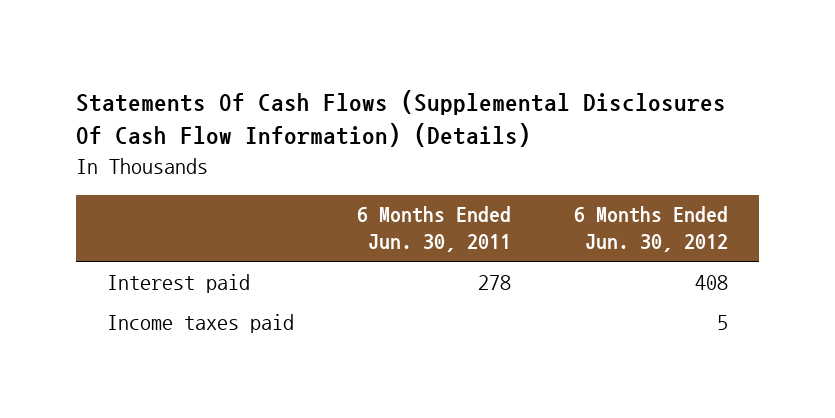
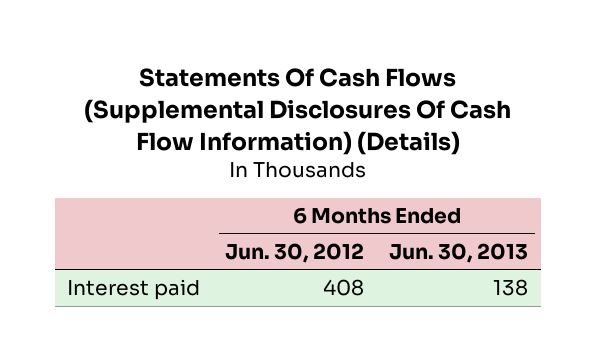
[356,206,511,253] 6 Months Ended Jun. 30, 2011 -> none
none -> [389,242,529,263] Jun. 30, 2013
[107,313,295,333] Income taxes paid -> none

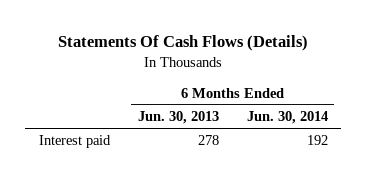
[83,68,511,155] Statements Of Cash Flows (Supplemental Disclosures Of Cash Flow Information) (Details) -> [58,35,309,52] Statements Of Cash Flows (Details)
[225,242,365,263] Jun. 30, 2012 -> none
none -> [246,111,328,125] Jun. 30, 2014
[493,279,529,297] 138 -> [197,135,219,146] 278

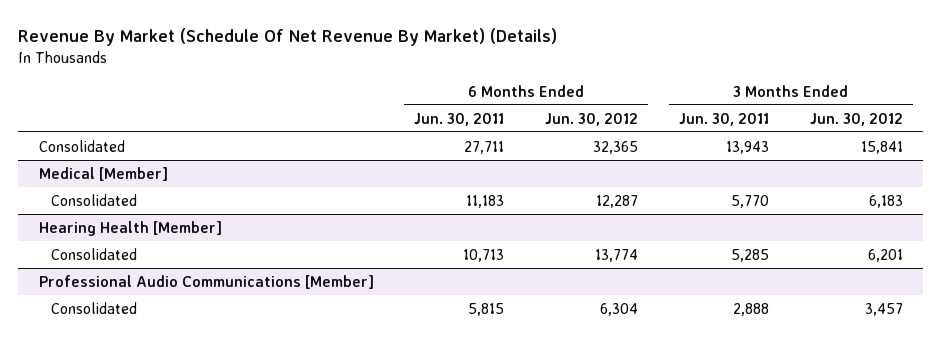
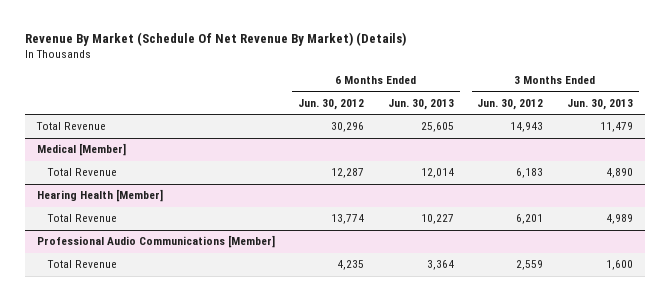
[414,112,505,126] Jun. 30, 2011 -> none
[679,112,770,126] Jun. 30, 2011 -> none
none -> [387,99,454,111] Jun. 30, 2013
none -> [566,99,633,111] Jun. 30, 2013
[38,139,125,152] Consolidated -> none
none -> [35,122,106,131] Total Revenue
[50,193,137,206] Consolidated -> [47,168,118,177] Total Revenue
[50,247,137,260] Consolidated -> [47,214,118,223] Total Revenue
[50,301,137,314] Consolidated -> none
none -> [47,260,118,269] Total Revenue

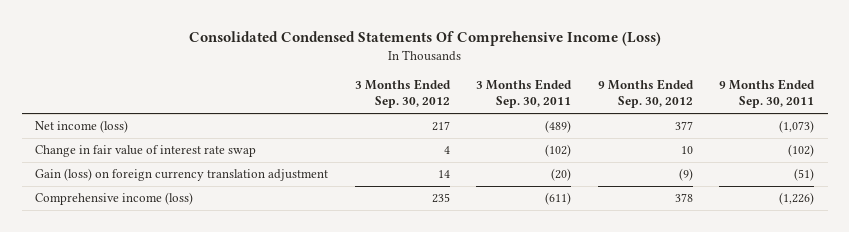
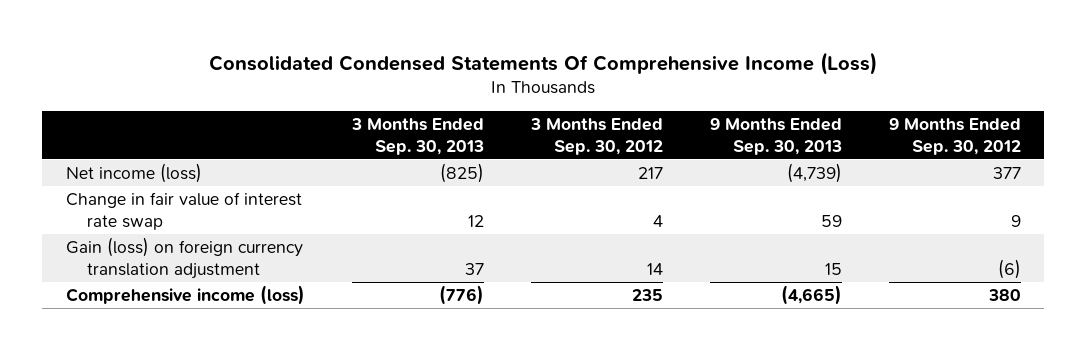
[476,79,573,109] 3 Months Ended Sep. 30, 2011 -> none
[719,79,816,109] 9 Months Ended Sep. 30, 2011 -> none
none -> [350,117,484,155] 3 Months Ended Sep. 30, 2013
none -> [709,117,842,155] 9 Months Ended Sep. 30, 2013
[680,146,693,155] 10 -> [1010,214,1021,227] 9
[678,168,693,182] (9) -> [997,258,1021,279] (6)
[674,193,693,203] 378 -> [987,289,1021,302] 380

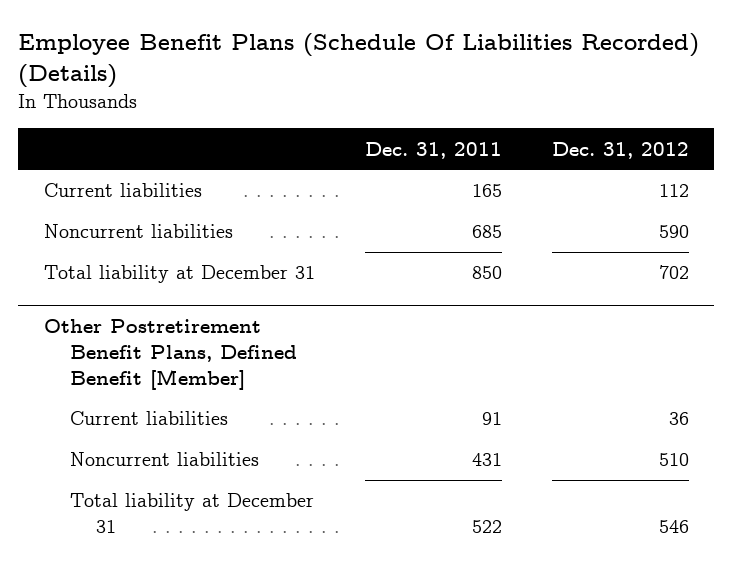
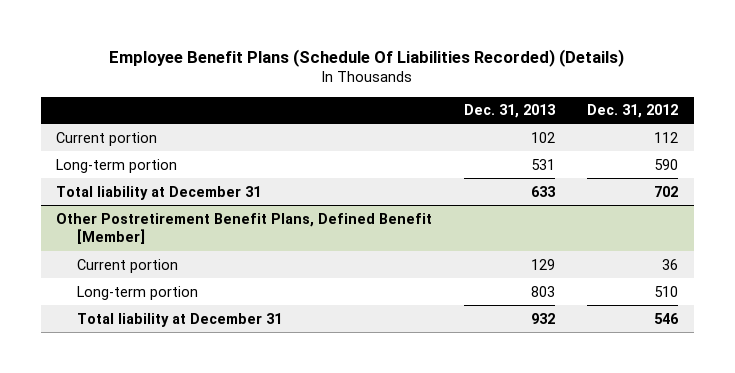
[364,141,502,159] Dec. 31, 2011 -> none
none -> [464,104,557,119] Dec. 31, 2013
[43,183,202,198] Current liabilities -> [56,131,158,146] Current portion
[43,224,233,239] Noncurrent liabilities -> [56,158,178,173] Long-term portion
[69,411,228,426] Current liabilities -> [77,258,179,273] Current portion
[69,452,259,467] Noncurrent liabilities -> [77,285,199,300] Long-term portion

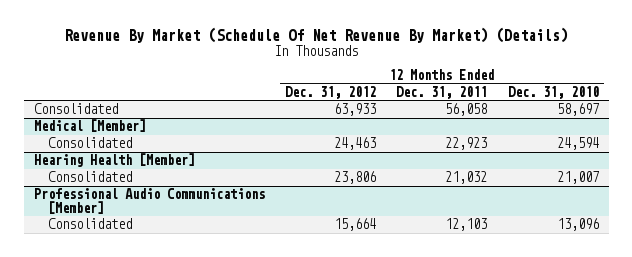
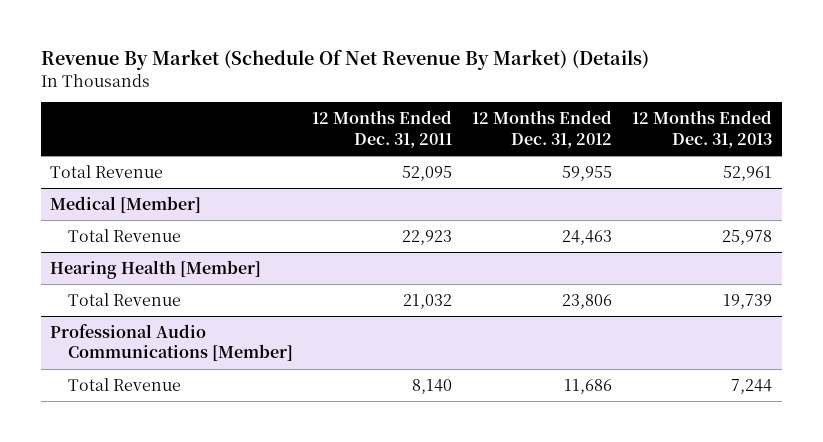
[507,85,599,99] Dec. 31, 2010 -> none
none -> [632,110,773,148] 12 Months Ended Dec. 31, 2013
[33,103,118,115] Consolidated -> none
none -> [50,164,164,178] Total Revenue
[48,137,133,149] Consolidated -> [67,228,181,242] Total Revenue
[48,171,133,183] Consolidated -> [67,292,181,306] Total Revenue
[48,218,133,230] Consolidated -> none
none -> [67,377,181,391] Total Revenue

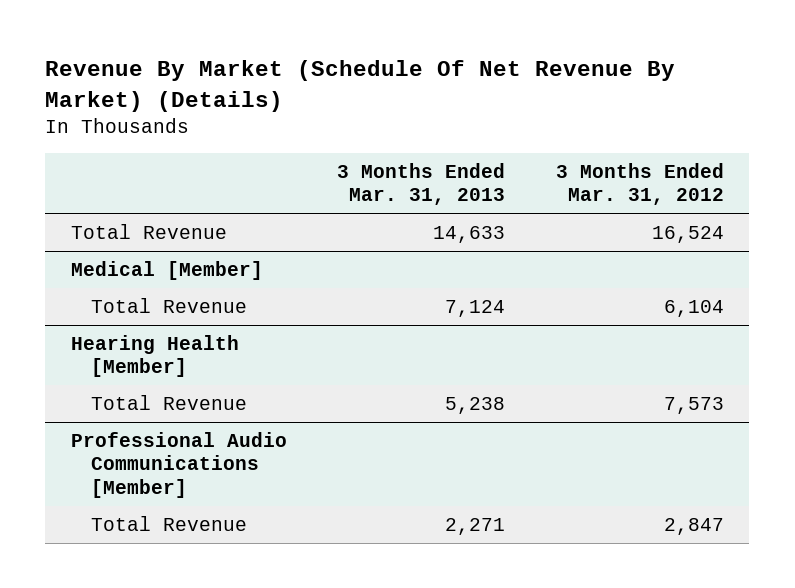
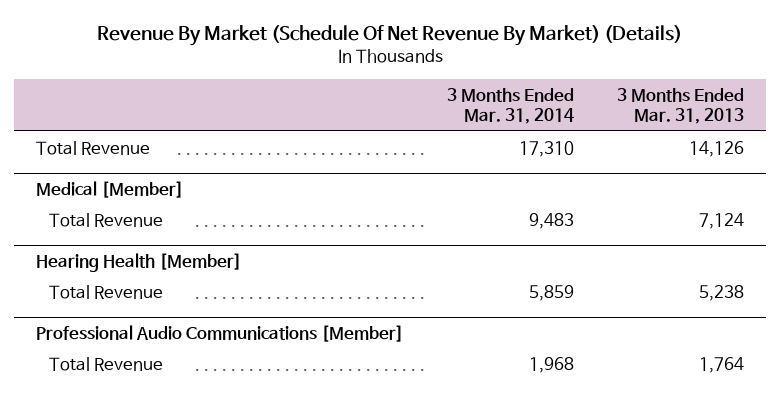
[556,162,725,206] 3 Months Ended Mar. 31, 2012 -> none
none -> [447,87,575,125] 3 Months Ended Mar. 31, 2014
[433,225,506,243] 14,633 -> [689,140,745,157] 14,126
[445,517,506,535] 2,271 -> [699,356,745,373] 1,764

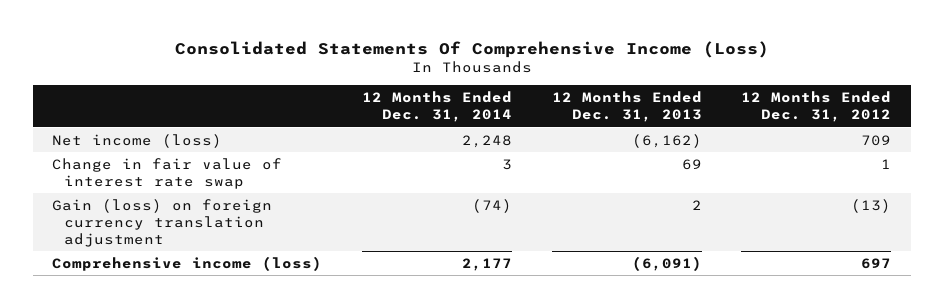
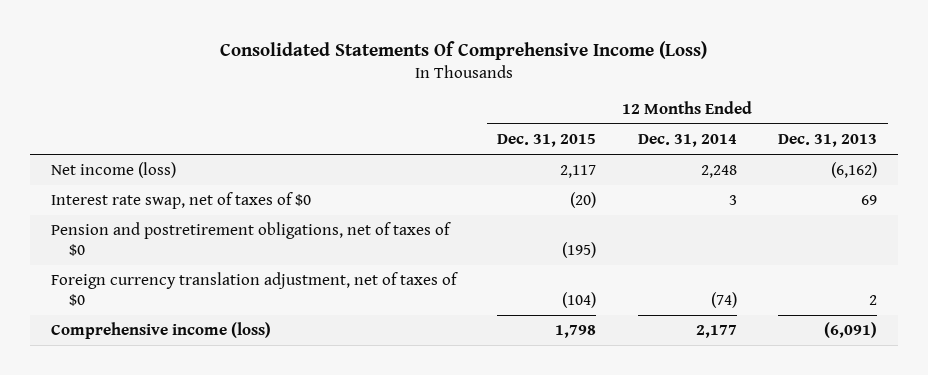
[741,91,892,123] 12 Months Ended Dec. 31, 2012 -> none
none -> [497,134,597,148] Dec. 31, 2015
[52,157,283,189] Change in fair value of interest rate swap -> [51,192,312,210] Interest rate swap, net of taxes of $0
none -> [51,222,452,256] Pension and postretirement obligations, net of taxes of $0
[52,198,273,248] Gain (loss) on foreign currency translation adjustment -> [51,272,459,306] Foreign currency translation adjustment, net of taxes of $0

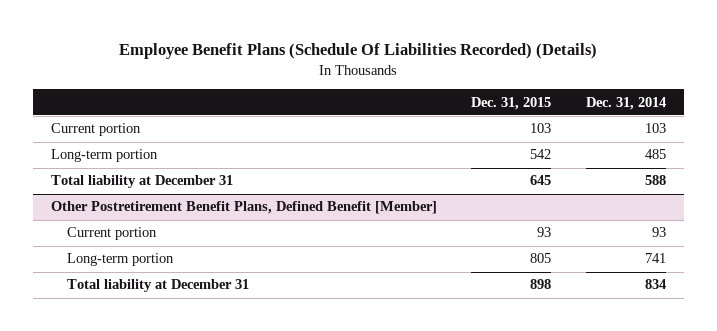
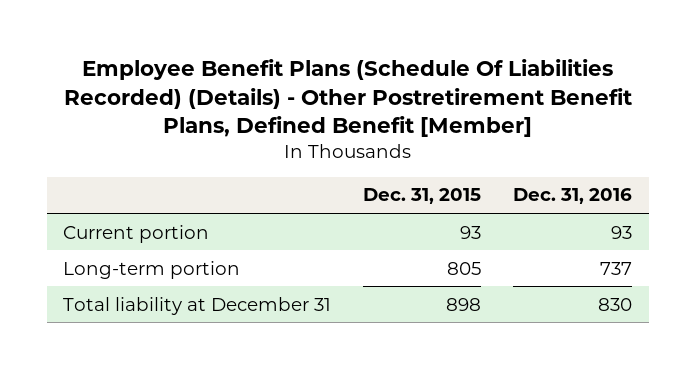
[119,43,598,60] Employee Benefit Plans (Schedule Of Liabilities Recorded) (Details) -> [63,58,632,138] Employee Benefit Plans (Schedule Of Liabilities Recorded) (Details) - Other Postretirement Benefit Plans, Defined Benefit [Member]
[586,96,667,110] Dec. 31, 2014 -> none
none -> [513,188,633,205] Dec. 31, 2016
[50,123,141,137] Current portion -> none
[50,149,158,163] Long-term portion -> none
[50,175,233,189] Total liability at December 31 -> none
[50,201,437,215] Other Postretirement Benefit Plans, Defined Benefit [Member] -> none

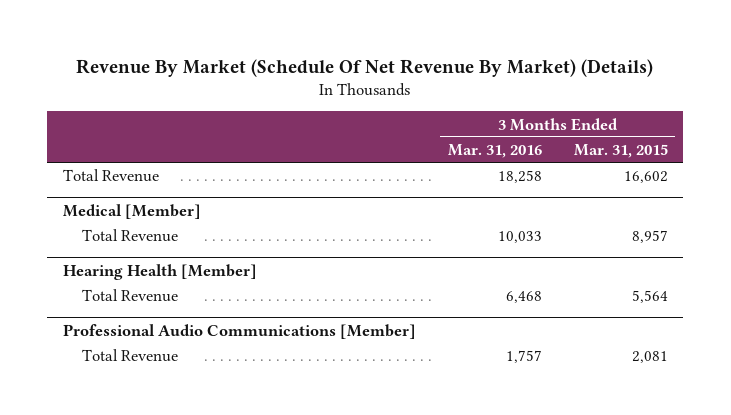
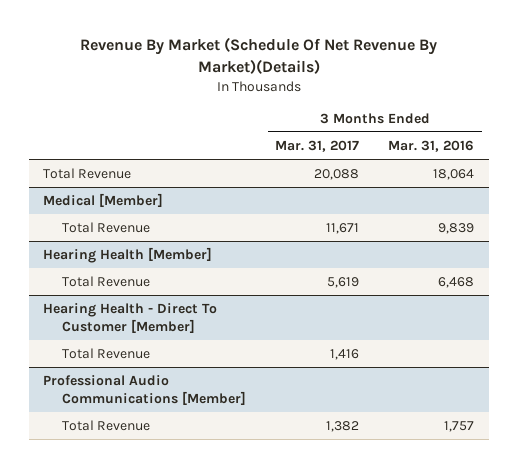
[76,58,654,77] Revenue By Market (Schedule Of Net Revenue By Market) (Details) -> [79,37,437,74] Revenue By Market (Schedule Of Net Revenue By Market)(Details)
[573,144,668,159] Mar. 31, 2015 -> none
none -> [275,140,360,153] Mar. 31, 2017
[497,170,542,184] 18,258 -> [433,169,475,181] 18,064
[497,231,542,244] 10,033 -> [438,223,475,235] 9,839
none -> [43,303,218,333] Hearing Health - Direct To Customer [Member]
none -> [62,348,151,360] Total Revenue

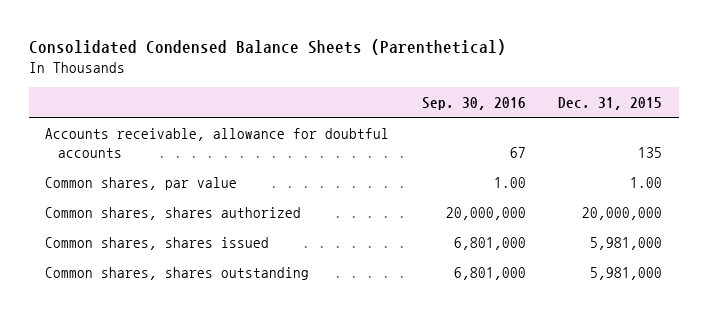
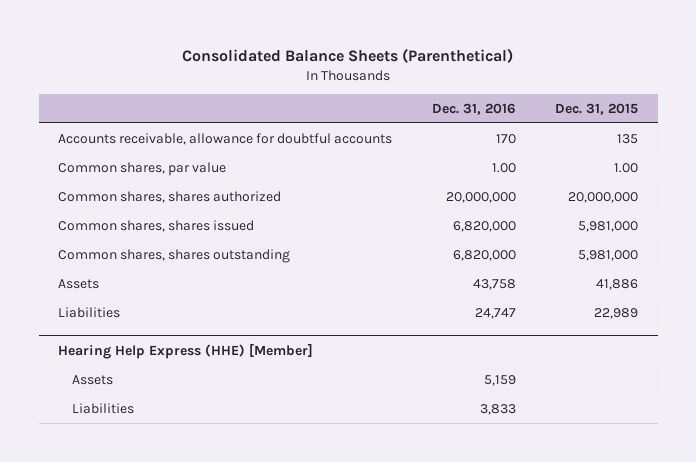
[29,39,507,56] Consolidated Condensed Balance Sheets (Parenthetical) -> [182,47,514,63] Consolidated Balance Sheets (Parenthetical)
[421,96,526,110] Sep. 30, 2016 -> none
none -> [431,102,516,115] Dec. 31, 2016
none -> [58,279,100,290] Assets
none -> [58,307,121,319] Liabilities
none -> [58,342,314,359] Hearing Help Express (HHE) [Member]
none -> [72,375,114,386] Assets
none -> [72,403,135,415] Liabilities

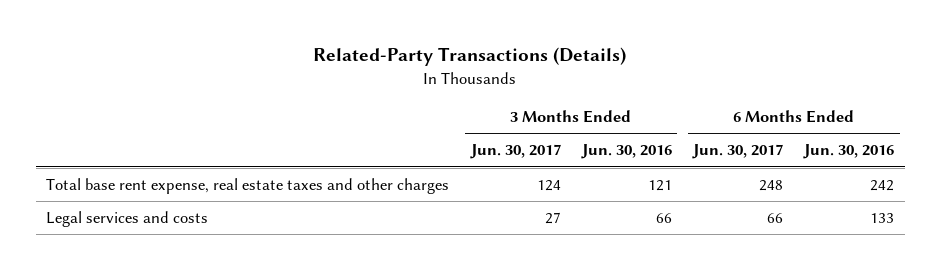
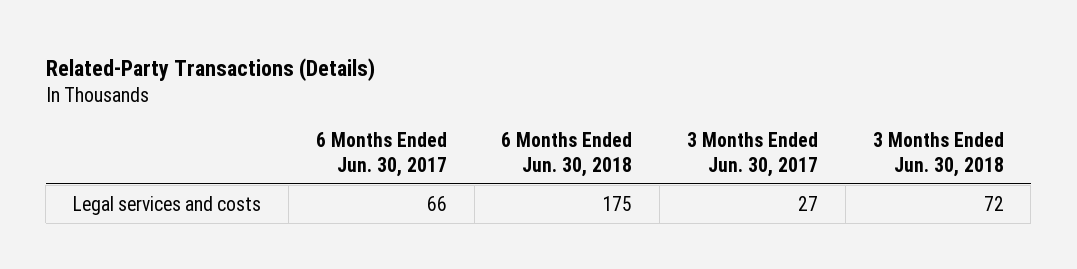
[580,144,672,160] Jun. 30, 2016 -> none
[803,144,895,160] Jun. 30, 2016 -> none
none -> [501,132,633,177] 6 Months Ended Jun. 30, 2018
none -> [872,132,1004,177] 3 Months Ended Jun. 30, 2018
[46,177,450,194] Total base rent expense, real estate taxes and other charges -> none

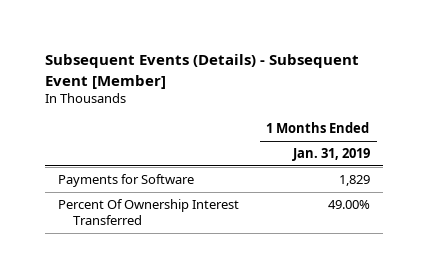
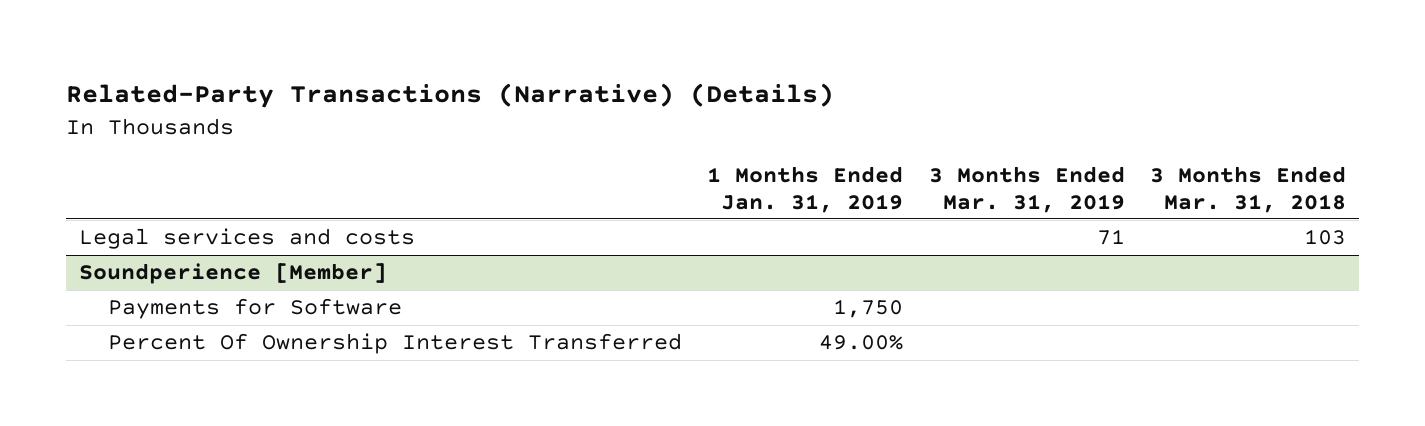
[44,54,359,89] Subsequent Events (Details) - Subsequent Event [Member] -> [66,83,835,109] Related-Party Transactions (Narrative) (Details)
none -> [928,165,1125,213] 3 Months Ended Mar. 31, 2019
none -> [1150,165,1347,213] 3 Months Ended Mar. 31, 2018
none -> [78,228,415,250] Legal services and costs
none -> [78,263,387,285] Soundperience [Member]
[338,175,370,187] 1,829 -> [833,299,904,319] 1,750

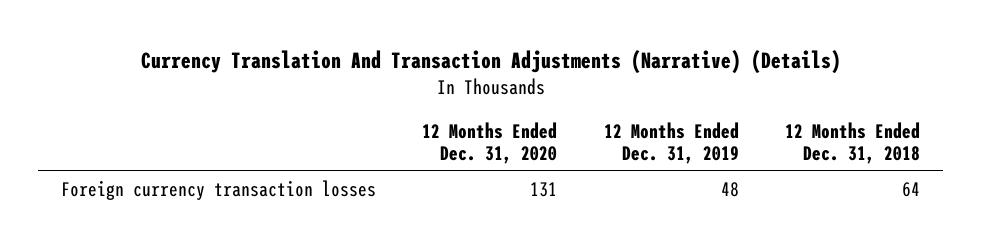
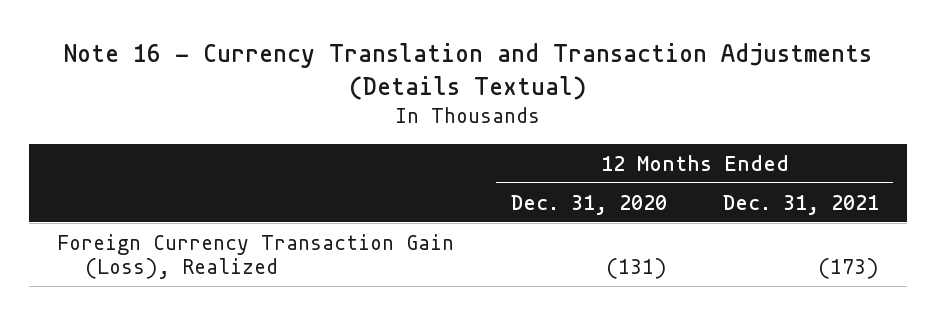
[140,49,841,74] Currency Translation And Transaction Adjustments (Narrative) (Details) -> [64,42,873,100] Note 16 - Currency Translation and Transaction Adjustments (Details Textual)
[603,121,739,164] 12 Months Ended Dec. 31, 2019 -> none
[785,121,921,164] 12 Months Ended Dec. 31, 2018 -> none
none -> [723,194,880,215] Dec. 31, 2021
[60,180,376,201] Foreign currency transaction losses -> [57,233,455,280] Foreign Currency Transaction Gain (Loss), Realized
[530,182,558,198] 131 -> [605,258,667,280] (131)

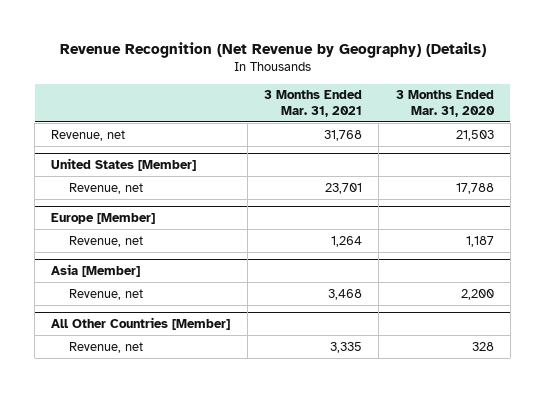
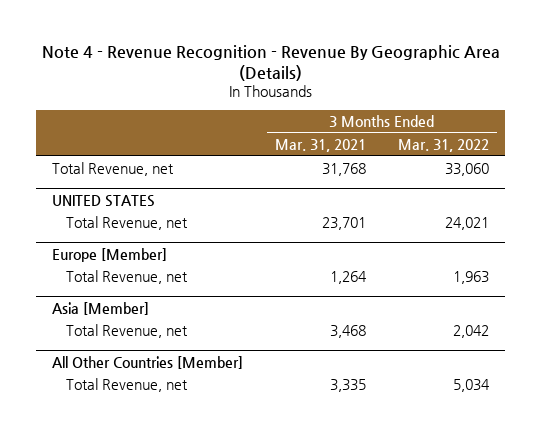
[59,42,486,59] Revenue Recognition (Net Revenue by Geography) (Details) -> [41,45,500,82] Note 4 - Revenue Recognition - Revenue By Geographic Area (Details)
[395,90,495,117] 3 Months Ended Mar. 31, 2020 -> none
none -> [398,138,490,152] Mar. 31, 2022
[51,129,126,141] Revenue, net -> [52,162,175,177] Total Revenue, net
[51,158,197,172] United States [Member] -> [52,194,156,207] UNITED STATES
[68,182,143,194] Revenue, net -> [66,216,189,231] Total Revenue, net
[68,235,143,247] Revenue, net -> [66,270,189,285] Total Revenue, net
[68,288,143,300] Revenue, net -> [66,324,189,339] Total Revenue, net
[68,341,143,353] Revenue, net -> [66,378,189,393] Total Revenue, net

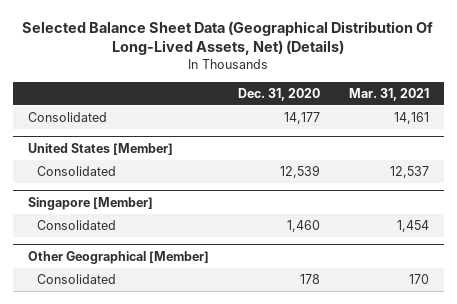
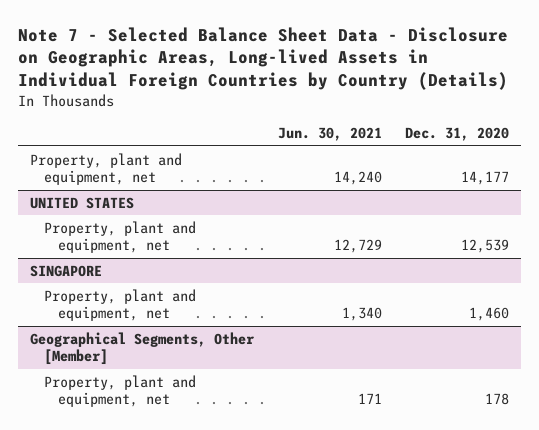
[22,20,434,56] Selected Balance Sheet Data (Geographical Distribution Of Long-Lived Assets, Net) (Details) -> [18,26,509,91] Note 7 - Selected Balance Sheet Data - Disclosure on Geographic Areas, Long-lived Assets in Individual Foreign Countries by Country (Details)
[349,88,430,102] Mar. 31, 2021 -> none
none -> [277,127,382,142] Jun. 30, 2021
[27,112,107,123] Consolidated -> [30,152,183,186] Property, plant and equipment, net
[27,142,173,155] United States [Member] -> [30,196,135,209] UNITED STATES
[36,166,116,177] Consolidated -> [43,220,196,254] Property, plant and equipment, net
[27,196,153,210] Singapore [Member] -> [30,264,103,277] SINGAPORE
[36,220,116,231] Consolidated -> [43,288,196,322] Property, plant and equipment, net
[27,250,209,264] Other Geographical [Member] -> [30,331,256,366] Geographical Segments, Other [Member]
[36,274,116,285] Consolidated -> [43,374,196,408] Property, plant and equipment, net

